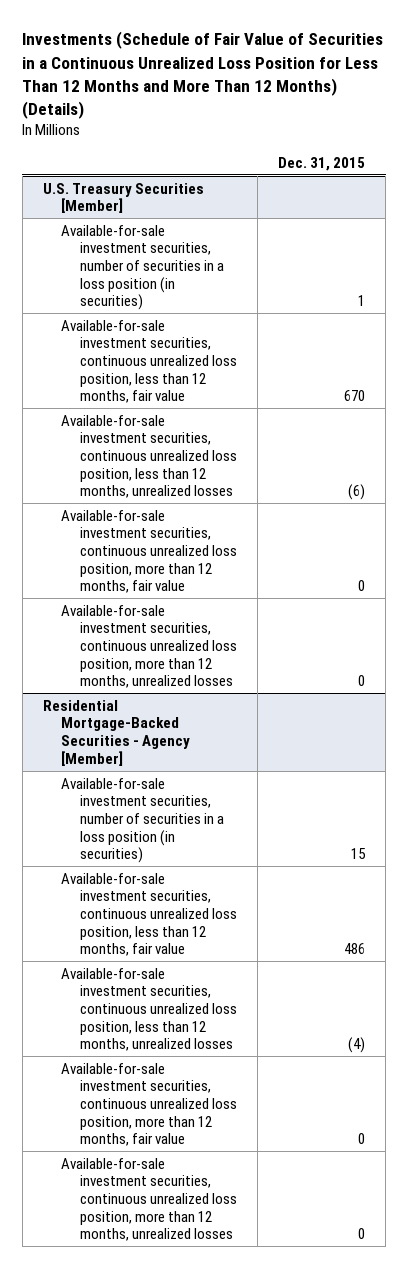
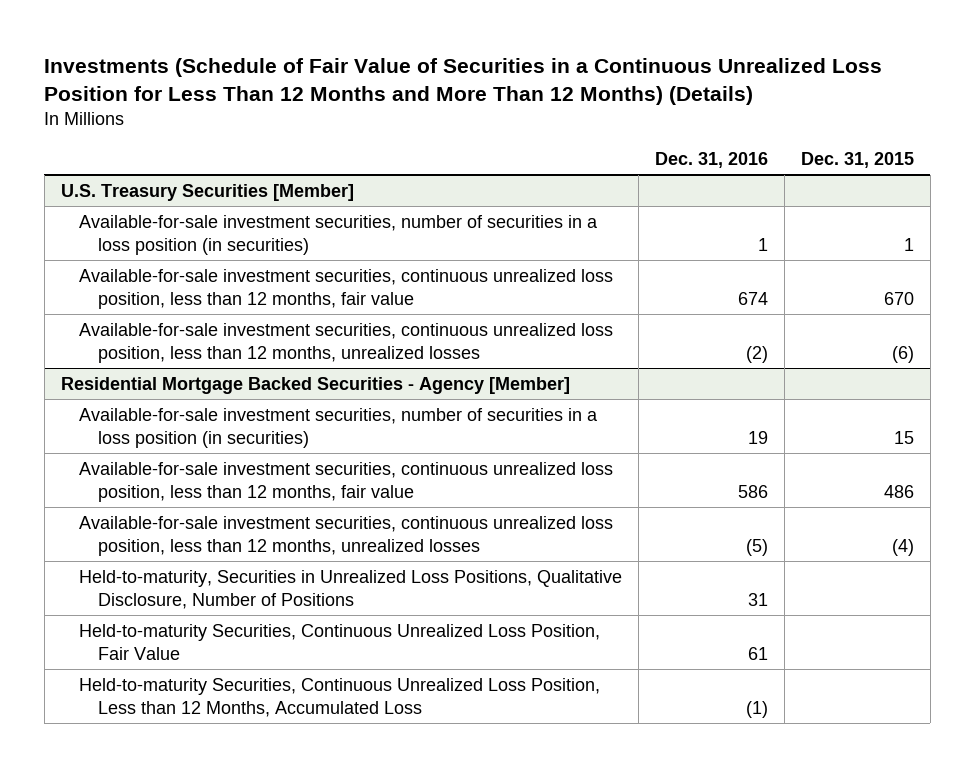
none -> [655,151,769,168] Dec. 31, 2016
[61,509,237,594] Available-for-sale investment securities, continuous unrealized loss position, more than 12 months, fair value -> none
[61,604,237,689] Available-for-sale investment securities, continuous unrealized loss position, more than 12 months, unrealized losses -> none
[42,699,191,766] Residential Mortgage-Backed Securities - Agency [Member] -> [60,376,570,394] Residential Mortgage Backed Securities - Agency [Member]
[61,1062,237,1147] Available-for-sale investment securities, continuous unrealized loss position, more than 12 months, fair value -> none
[61,1157,237,1242] Available-for-sale investment securities, continuous unrealized loss position, more than 12 months, unrealized losses -> none
none -> [79,569,623,609] Held-to-maturity, Securities in Unrealized Loss Positions, Qualitative Disclosure, Number of Positions
none -> [79,623,601,660] Held-to-maturity Securities, Continuous Unrealized Loss Position, Fair Value
none -> [79,677,601,717] Held-to-maturity Securities, Continuous Unrealized Loss Position, Less than 12 Months, Accumulated Loss

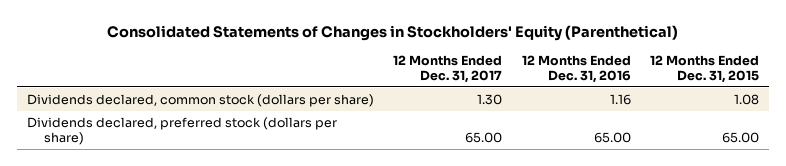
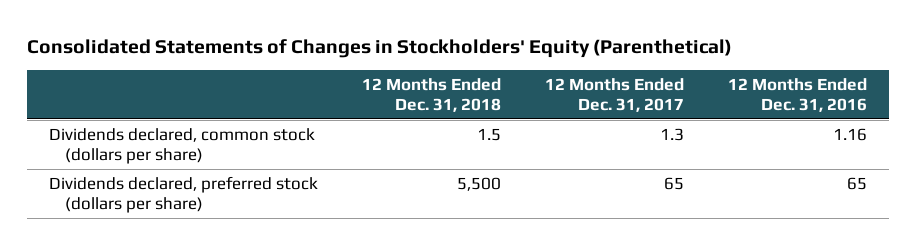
[650,55,760,84] 12 Months Ended Dec. 31, 2015 -> none
none -> [362,77,502,113] 12 Months Ended Dec. 31, 2018
[477,93,503,105] 1.30 -> [660,127,685,141] 1.3
[465,131,503,143] 65.00 -> [664,176,685,190] 65
[593,131,631,143] 65.00 -> [847,176,868,190] 65

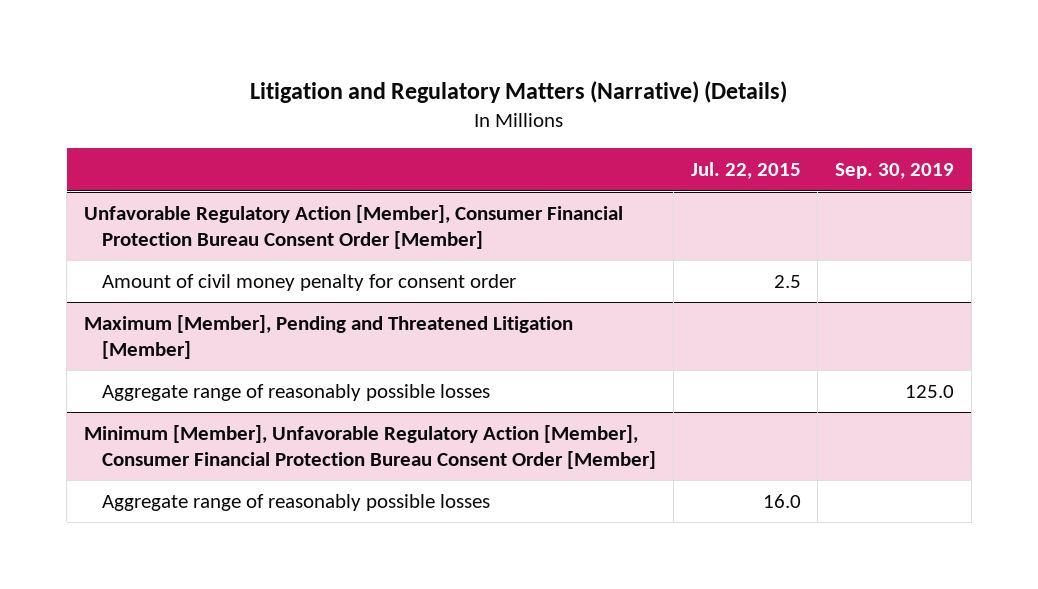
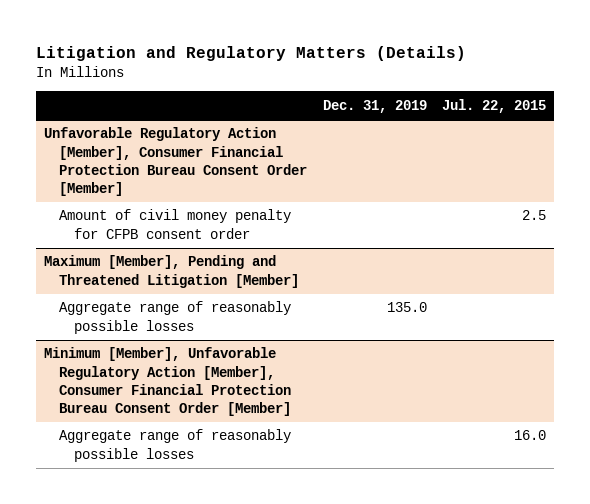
[250,81,788,104] Litigation and Regulatory Matters (Narrative) (Details) -> [36,46,467,62] Litigation and Regulatory Matters (Details)
[835,163,955,180] Sep. 30, 2019 -> none
none -> [322,99,427,113] Dec. 31, 2019
[101,273,516,291] Amount of civil money penalty for consent order -> [59,209,292,239] Amount of civil money penalty for CFPB consent order

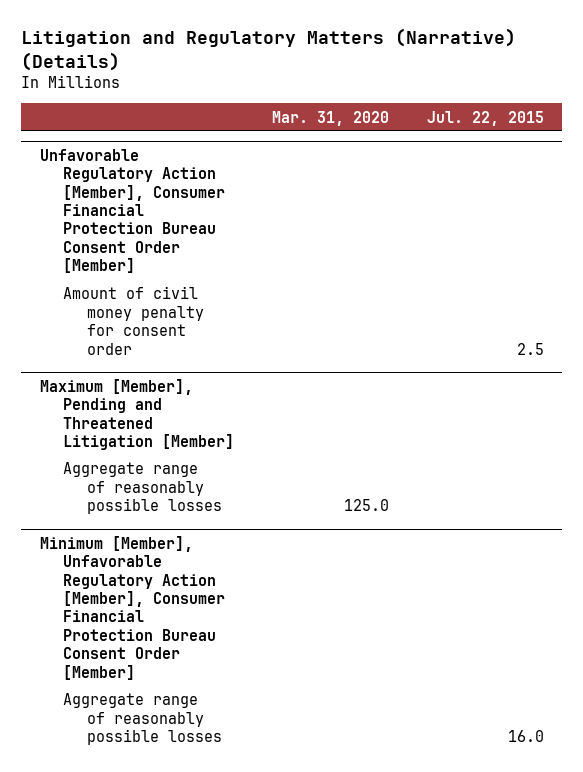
[36,46,467,62] Litigation and Regulatory Matters (Details) -> [20,28,516,71] Litigation and Regulatory Matters (Narrative) (Details)
[322,99,427,113] Dec. 31, 2019 -> none
none -> [271,110,389,126] Mar. 31, 2020
[59,209,292,239] Amount of civil money penalty for CFPB consent order -> [63,286,204,355] Amount of civil money penalty for consent order

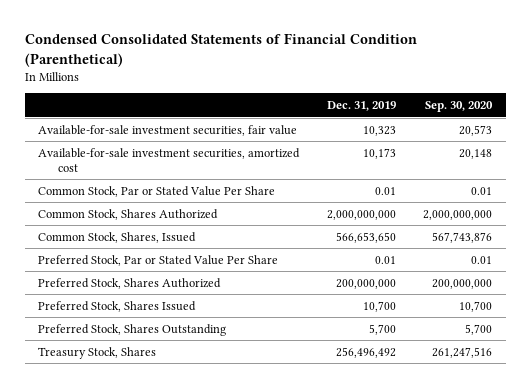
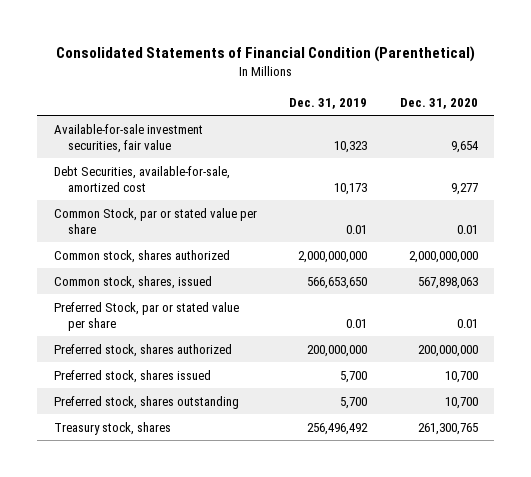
[24,33,417,67] Condensed Consolidated Statements of Financial Condition (Parenthetical) -> [55,45,475,62] Consolidated Statements of Financial Condition (Parenthetical)
[424,100,493,112] Sep. 30, 2020 -> none
none -> [399,97,478,109] Dec. 31, 2020
[38,147,301,172] Available-for-sale investment securities, amortized cost -> [53,165,230,192] Debt Securities, available-for-sale, amortized cost
[38,185,276,197] Common Stock, Par or Stated Value Per Share -> [53,207,257,234] Common Stock, par or stated value per share
[38,208,219,220] Common Stock, Shares Authorized -> [53,249,230,263] Common stock, shares authorized
[38,231,197,243] Common Stock, Shares, Issued -> [53,275,212,289] Common stock, shares, issued
[38,254,279,266] Preferred Stock, Par or Stated Value Per Share -> [53,301,239,331] Preferred Stock, par or stated value per share
[38,277,222,289] Preferred Stock, Shares Authorized -> [53,343,232,357] Preferred stock, shares authorized
[38,300,197,312] Preferred Stock, Shares Issued -> [53,369,211,383] Preferred stock, shares issued
[362,300,396,312] 10,700 -> [340,370,368,383] 5,700
[38,323,227,336] Preferred Stock, Shares Outstanding -> [53,395,239,409] Preferred stock, shares outstanding
[38,346,157,359] Treasury Stock, Shares -> [53,421,171,435] Treasury stock, shares

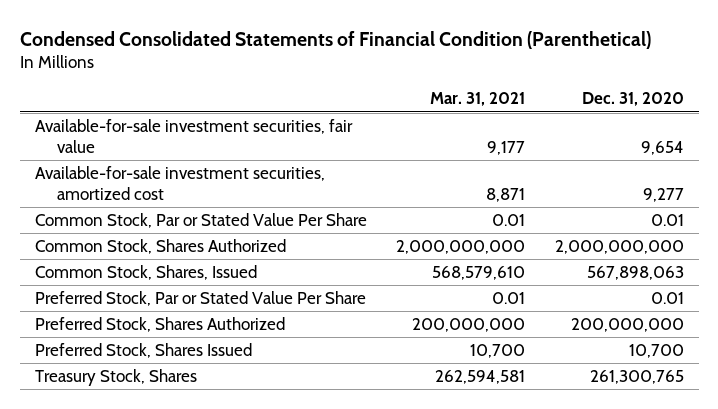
[55,45,475,62] Consolidated Statements of Financial Condition (Parenthetical) -> [19,30,651,49] Condensed Consolidated Statements of Financial Condition (Parenthetical)
[289,97,368,109] Dec. 31, 2019 -> none
none -> [430,92,526,107] Mar. 31, 2021
[53,395,239,409] Preferred stock, shares outstanding -> none
[53,165,230,192] Debt Securities, available-for-sale, amortized cost -> [34,166,325,201] Available-for-sale investment securities, amortized cost
[53,207,257,234] Common Stock, par or stated value per share -> [34,213,367,229] Common Stock, Par or Stated Value Per Share
[53,249,230,263] Common stock, shares authorized -> [34,239,286,255] Common Stock, Shares Authorized
[53,275,212,289] Common stock, shares, issued -> [34,265,257,281] Common Stock, Shares, Issued
[53,301,239,331] Preferred Stock, par or stated value per share -> [34,291,366,307] Preferred Stock, Par or Stated Value Per Share
[53,343,232,357] Preferred stock, shares authorized -> [34,317,285,333] Preferred Stock, Shares Authorized
[53,369,211,383] Preferred stock, shares issued -> [34,343,252,359] Preferred Stock, Shares Issued
[53,421,171,435] Treasury stock, shares -> [34,369,197,387] Treasury Stock, Shares

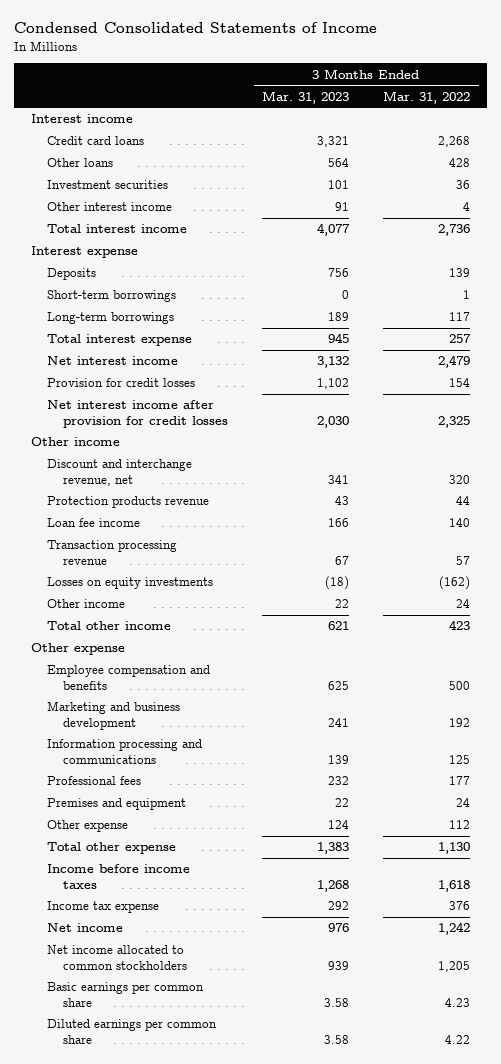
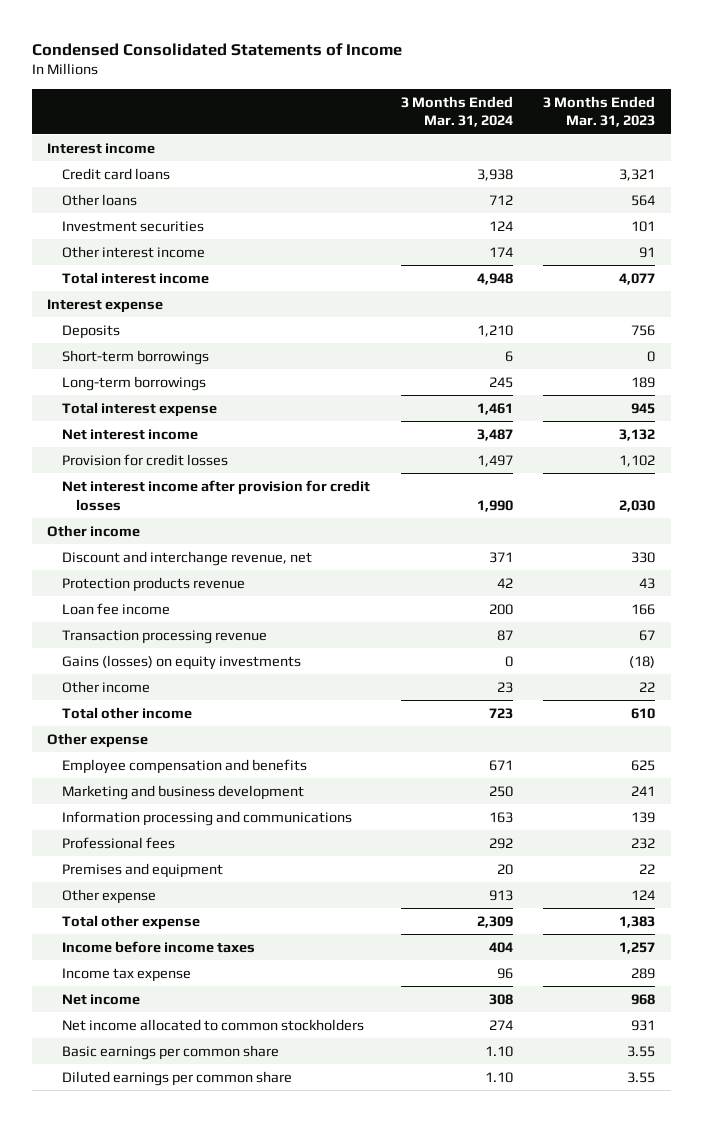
[383,90,471,104] Mar. 31, 2022 -> none
none -> [400,95,513,128] 3 Months Ended Mar. 31, 2024
[328,474,350,484] 341 -> [631,551,656,563] 330
[47,577,214,590] Losses on equity investments -> [61,654,301,670] Gains (losses) on equity investments
[328,621,350,631] 621 -> [631,707,656,719] 610
[317,879,350,892] 1,268 -> [619,941,656,954] 1,257
[328,901,350,911] 292 -> [631,967,656,979] 289
[328,923,350,933] 976 -> [631,993,656,1005] 968
[328,960,350,970] 939 -> [631,1019,656,1031] 931
[324,997,350,1007] 3.58 -> [627,1045,656,1057] 3.55
[324,1034,350,1044] 3.58 -> [627,1071,656,1083] 3.55

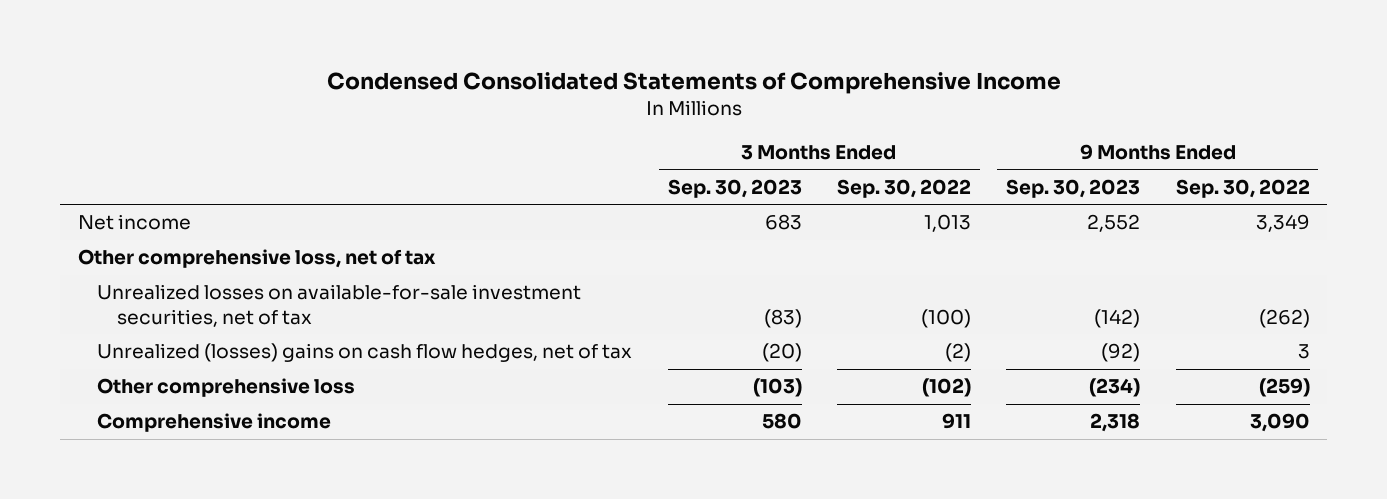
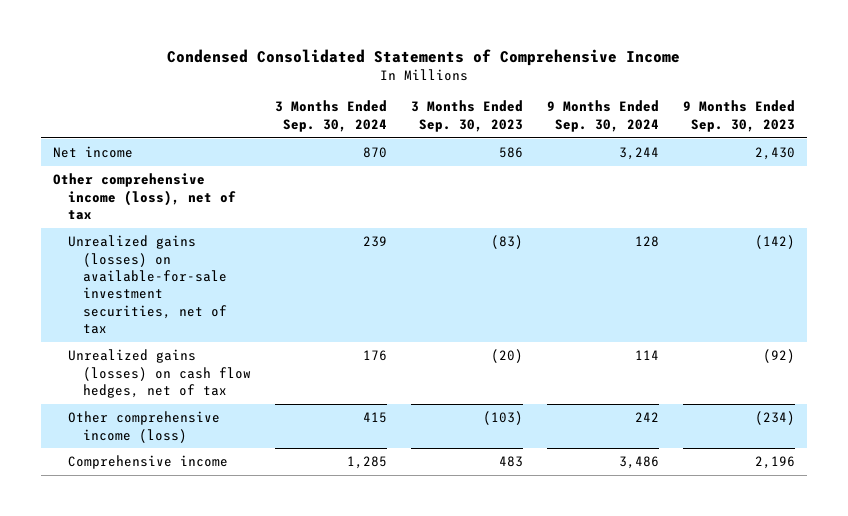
[836,178,971,198] Sep. 30, 2022 -> none
[1175,178,1310,198] Sep. 30, 2022 -> none
none -> [274,100,387,132] 3 Months Ended Sep. 30, 2024
none -> [546,100,659,132] 9 Months Ended Sep. 30, 2024
[764,214,802,231] 683 -> [498,147,523,159] 586
[1087,214,1141,233] 2,552 -> [754,147,795,161] 2,430
[77,249,436,269] Other comprehensive loss, net of tax -> [53,173,236,220] Other comprehensive income (loss), net of tax
[97,284,582,327] Unrealized losses on available-for-sale investment securities, net of tax -> [67,235,227,334] Unrealized gains (losses) on available-for-sale investment securities, net of tax
[97,343,633,363] Unrealized (losses) gains on cash flow hedges, net of tax -> [67,349,251,398] Unrealized gains (losses) on cash flow hedges, net of tax
[97,378,356,398] Other comprehensive loss -> [67,411,220,443] Other comprehensive income (loss)
[761,413,802,430] 580 -> [498,456,523,468] 483
[1090,413,1141,433] 2,318 -> [754,456,795,470] 2,196

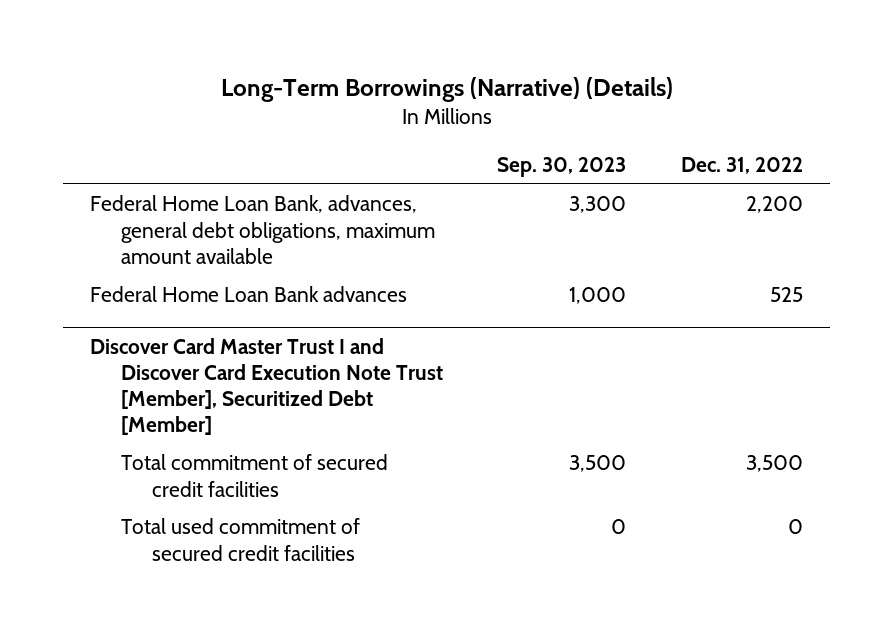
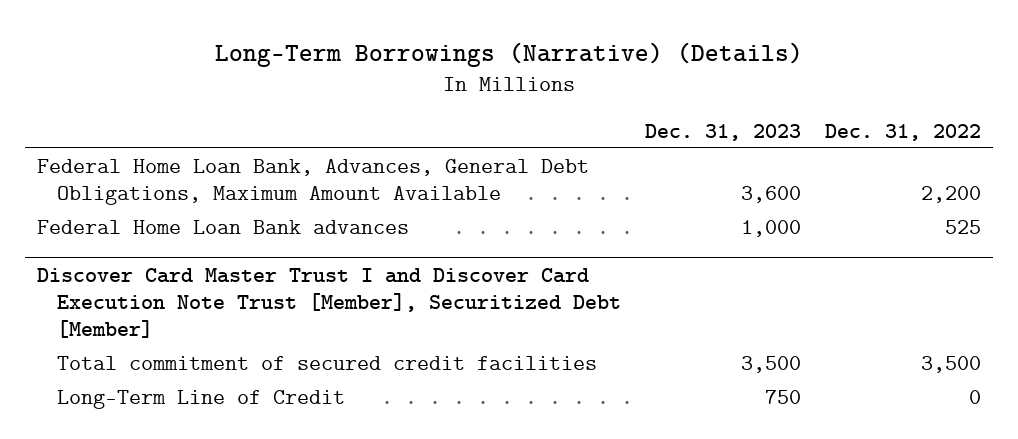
[497,156,627,177] Sep. 30, 2023 -> none
none -> [644,123,801,141] Dec. 31, 2023
[90,195,435,264] Federal Home Loan Bank, advances, general debt obligations, maximum amount available -> [37,158,590,206] Federal Home Loan Bank, Advances, General Debt Obligations, Maximum Amount Available
[120,518,360,561] Total used commitment of secured credit facilities -> [56,389,345,409] Long-Term Line of Credit

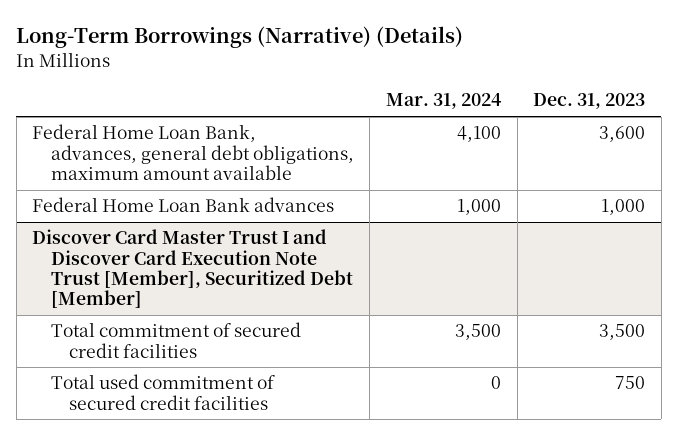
[824,123,981,141] Dec. 31, 2022 -> none
none -> [386,93,502,110] Mar. 31, 2024
[37,158,590,206] Federal Home Loan Bank, Advances, General Debt Obligations, Maximum Amount Available -> [32,124,354,180] Federal Home Loan Bank, advances, general debt obligations, maximum amount available
[56,389,345,409] Long-Term Line of Credit -> [50,374,275,410] Total used commitment of secured credit facilities

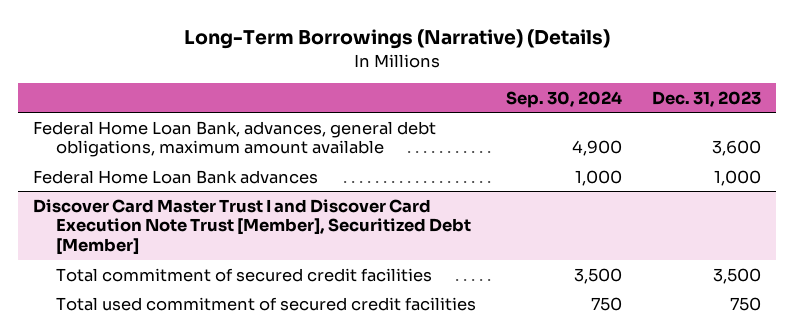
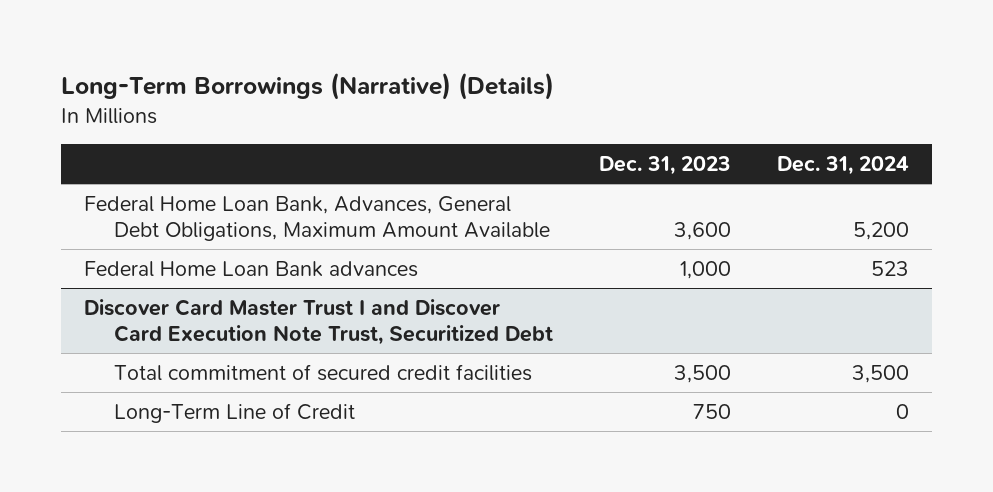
[505,90,622,108] Sep. 30, 2024 -> none
none -> [776,156,909,176] Dec. 31, 2024
[33,120,437,158] Federal Home Loan Bank, advances, general debt obligations, maximum amount available -> [84,195,550,241] Federal Home Loan Bank, Advances, General Debt Obligations, Maximum Amount Available
[33,198,472,256] Discover Card Master Trust I and Discover Card Execution Note Trust [Member], Securitized Debt [Member] -> [84,298,553,345] Discover Card Master Trust I and Discover Card Execution Note Trust, Securitized Debt
[56,296,477,311] Total used commitment of secured credit facilities -> [113,402,355,423] Long-Term Line of Credit

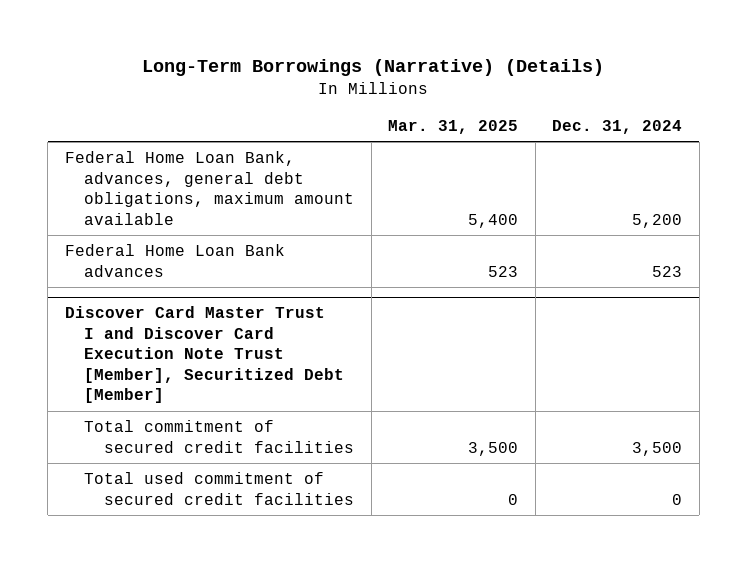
[598,156,731,176] Dec. 31, 2023 -> none
none -> [388,119,519,134] Mar. 31, 2025
[84,195,550,241] Federal Home Loan Bank, Advances, General Debt Obligations, Maximum Amount Available -> [64,151,355,225] Federal Home Loan Bank, advances, general debt obligations, maximum amount available
[84,298,553,345] Discover Card Master Trust I and Discover Card Execution Note Trust, Securitized Debt -> [64,306,345,404] Discover Card Master Trust I and Discover Card Execution Note Trust [Member], Securitized Debt [Member]
[113,402,355,423] Long-Term Line of Credit -> [84,472,355,505] Total used commitment of secured credit facilities

